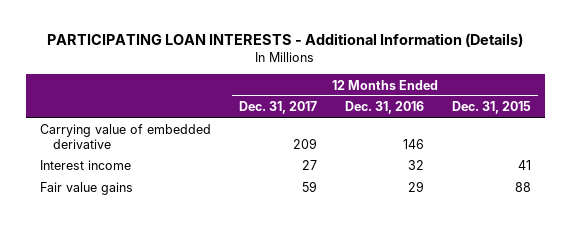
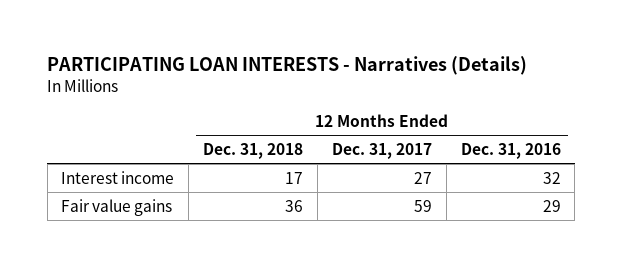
[47,33,524,48] PARTICIPATING LOAN INTERESTS - Additional Information (Details) -> [47,56,528,76] PARTICIPATING LOAN INTERESTS - Narratives (Details)
[451,101,531,115] Dec. 31, 2015 -> none
none -> [203,142,304,159] Dec. 31, 2018
[39,124,211,150] Carrying value of embedded derivative -> none

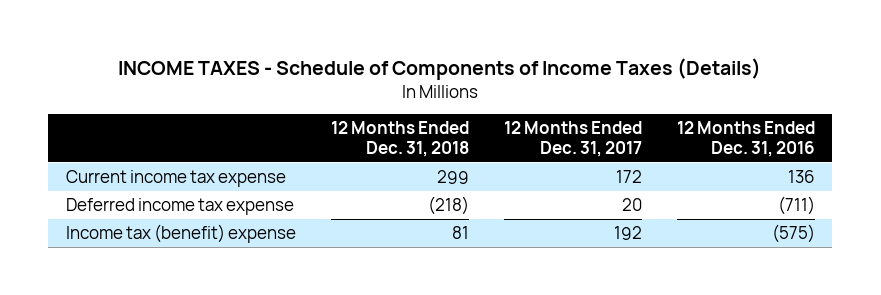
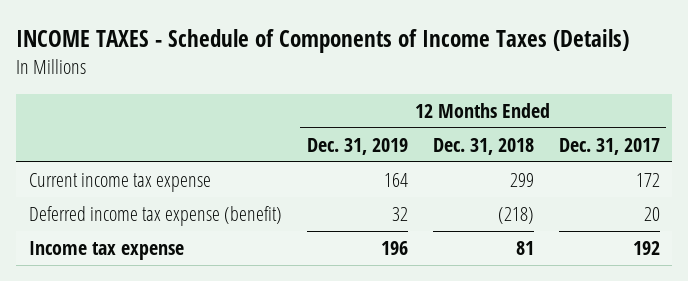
[676,121,815,158] 12 Months Ended Dec. 31, 2016 -> none
none -> [306,137,408,155] Dec. 31, 2019
[65,197,294,215] Deferred income tax expense -> [28,206,282,227] Deferred income tax expense (benefit)
[65,223,296,243] Income tax (benefit) expense -> [28,241,184,261] Income tax expense

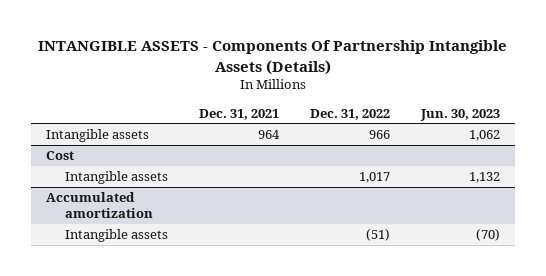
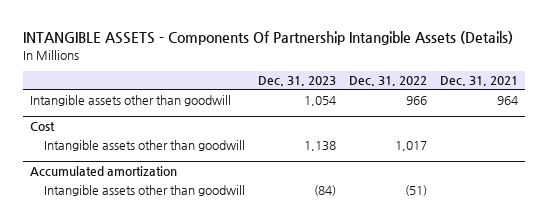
[419,108,500,121] Jun. 30, 2023 -> none
none -> [257,76,336,87] Dec. 31, 2023
[46,129,150,143] Intangible assets -> [29,94,231,106] Intangible assets other than goodwill
[65,171,169,185] Intangible assets -> [43,139,245,151] Intangible assets other than goodwill
[65,229,169,243] Intangible assets -> [43,184,245,196] Intangible assets other than goodwill

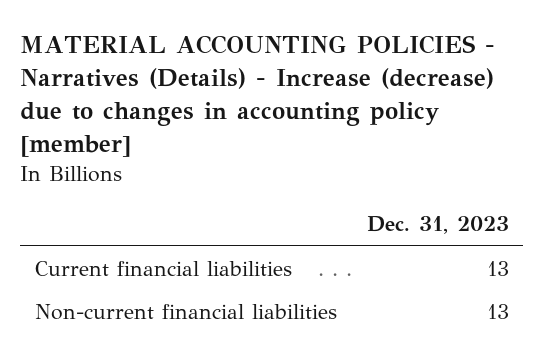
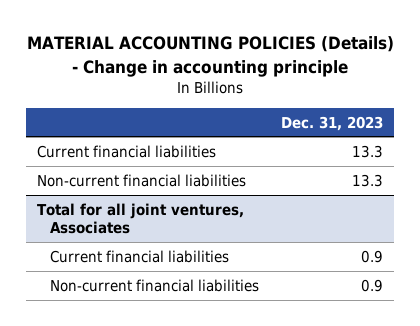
[20,35,496,158] MATERIAL ACCOUNTING POLICIES - Narratives (Details) - Increase (decrease) due to changes in accounting policy [member] -> [26,36,394,77] MATERIAL ACCOUNTING POLICIES (Details) - Change in accounting principle
[486,261,509,277] 13 -> [351,144,383,158] 13.3
[486,304,509,320] 13 -> [351,173,383,187] 13.3
none -> [36,202,244,235] Total for all joint ventures, Associates
none -> [50,249,230,263] Current financial liabilities
none -> [50,278,260,292] Non-current financial liabilities

